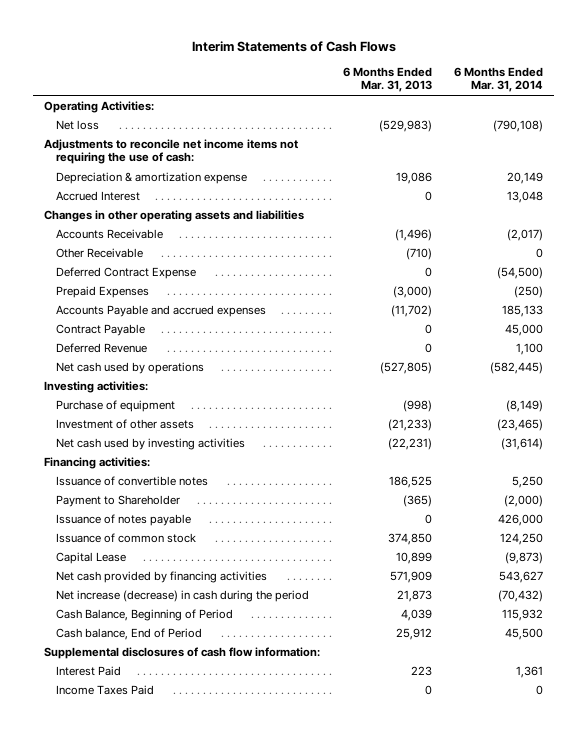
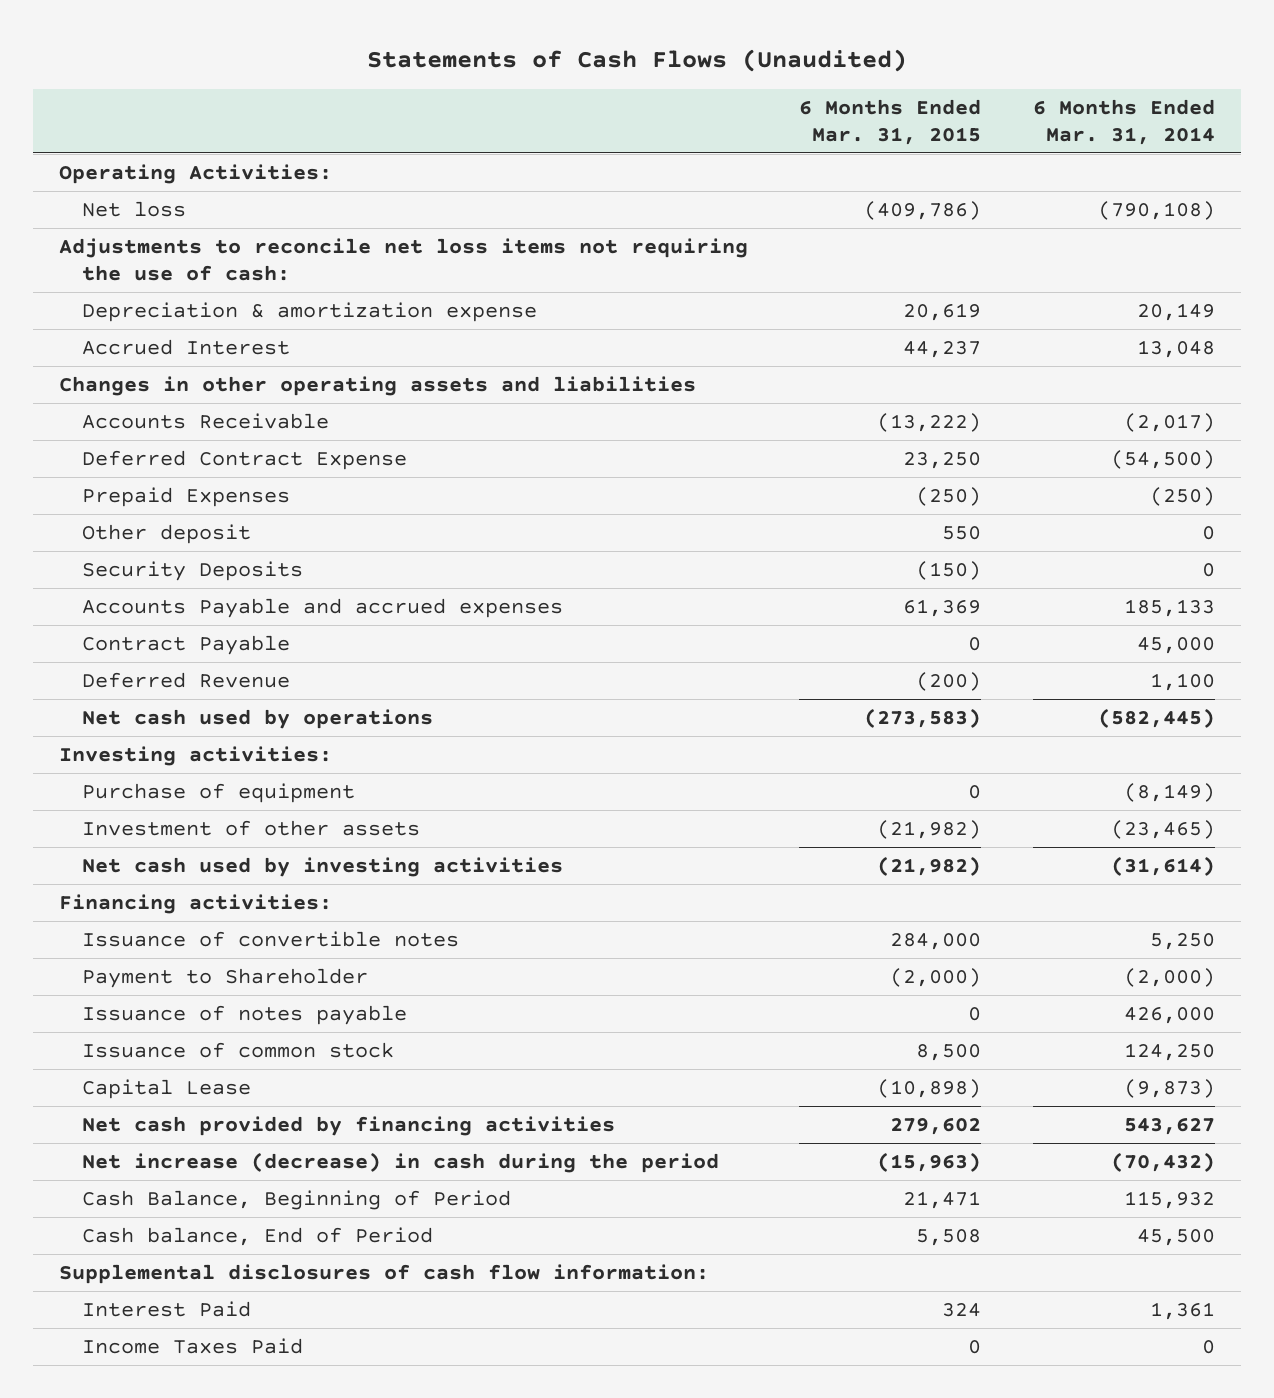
[191,40,396,52] Interim Statements of Cash Flows -> [366,48,907,72] Statements of Cash Flows (Unaudited)
[342,66,432,93] 6 Months Ended Mar. 31, 2013 -> none
none -> [799,98,982,145] 6 Months Ended Mar. 31, 2015
[44,138,299,165] Adjustments to reconcile net income items not requiring the use of cash: -> [58,237,748,281] Adjustments to reconcile net loss items not requiring the use of cash:
[56,247,144,258] Other Receivable -> none
none -> [82,523,252,544] Other deposit
none -> [82,560,304,581] Security Deposits

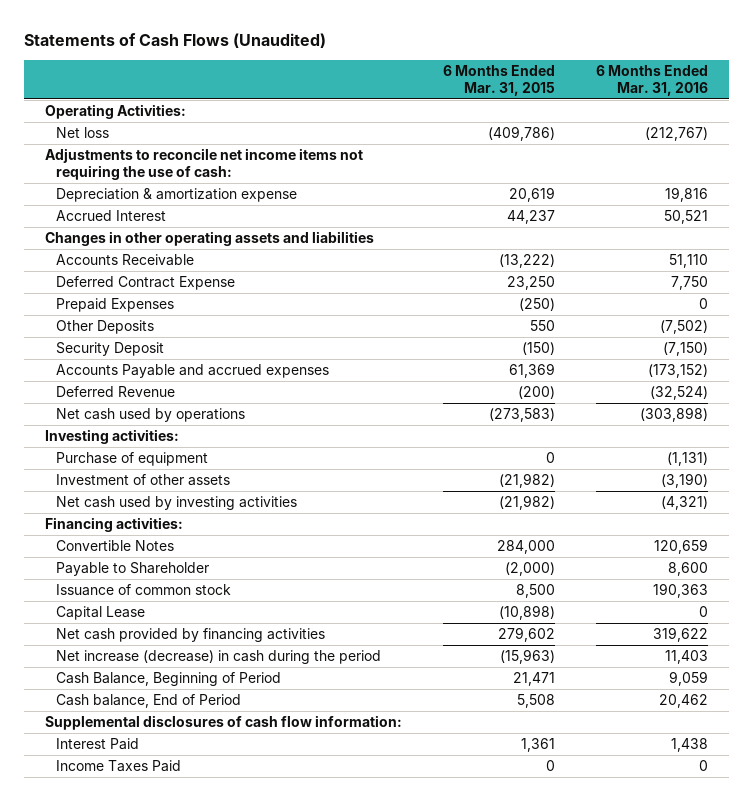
[1032,98,1215,145] 6 Months Ended Mar. 31, 2014 -> none
none -> [596,64,709,96] 6 Months Ended Mar. 31, 2016
[58,237,748,281] Adjustments to reconcile net loss items not requiring the use of cash: -> [44,148,363,181] Adjustments to reconcile net income items not requiring the use of cash:
[82,523,252,544] Other deposit -> [55,320,154,335] Other Deposits
[82,560,304,581] Security Deposits -> [55,342,164,357] Security Deposit
[82,634,291,655] Contract Payable -> none
[82,1004,408,1025] Issuance of notes payable -> none
[82,930,460,947] Issuance of convertible notes -> [55,540,174,552] Convertible Notes
[82,967,369,988] Payment to Shareholder -> [55,562,209,577] Payable to Shareholder
[942,1302,982,1317] 324 -> [521,738,556,753] 1,361

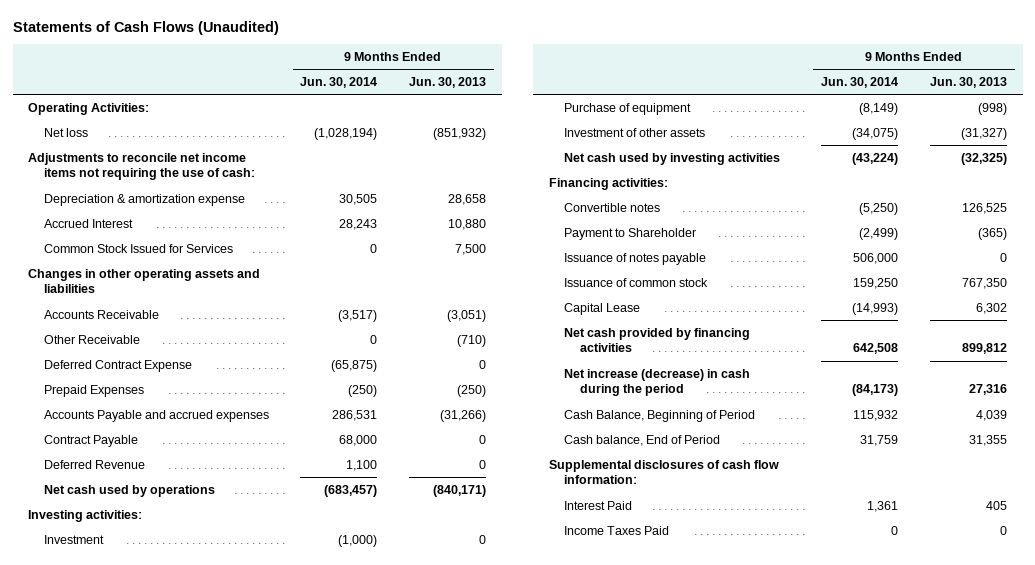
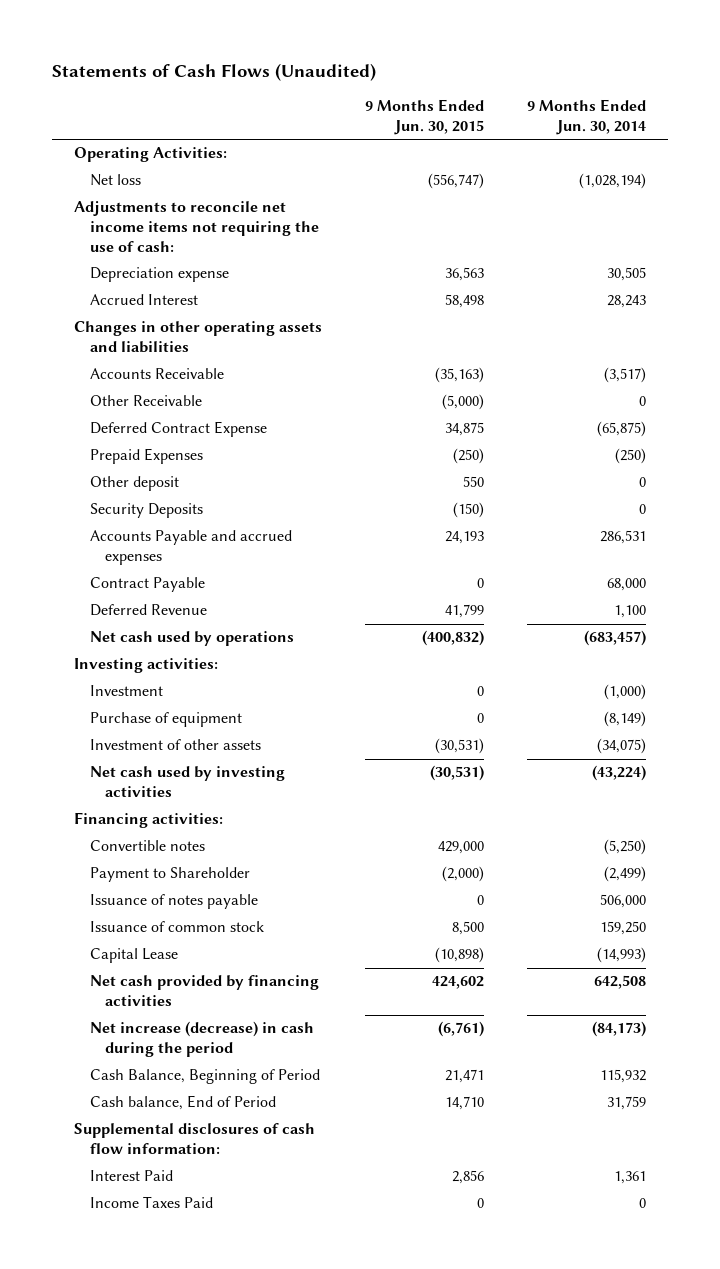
[409,77,487,89] Jun. 30, 2013 -> none
none -> [365,99,485,136] 9 Months Ended Jun. 30, 2015
[43,193,245,206] Depreciation & amortization expense -> [89,267,229,283] Depreciation expense
[43,243,233,253] Common Stock Issued for Services -> none
none -> [89,476,179,492] Other deposit
none -> [89,503,203,519] Security Deposits

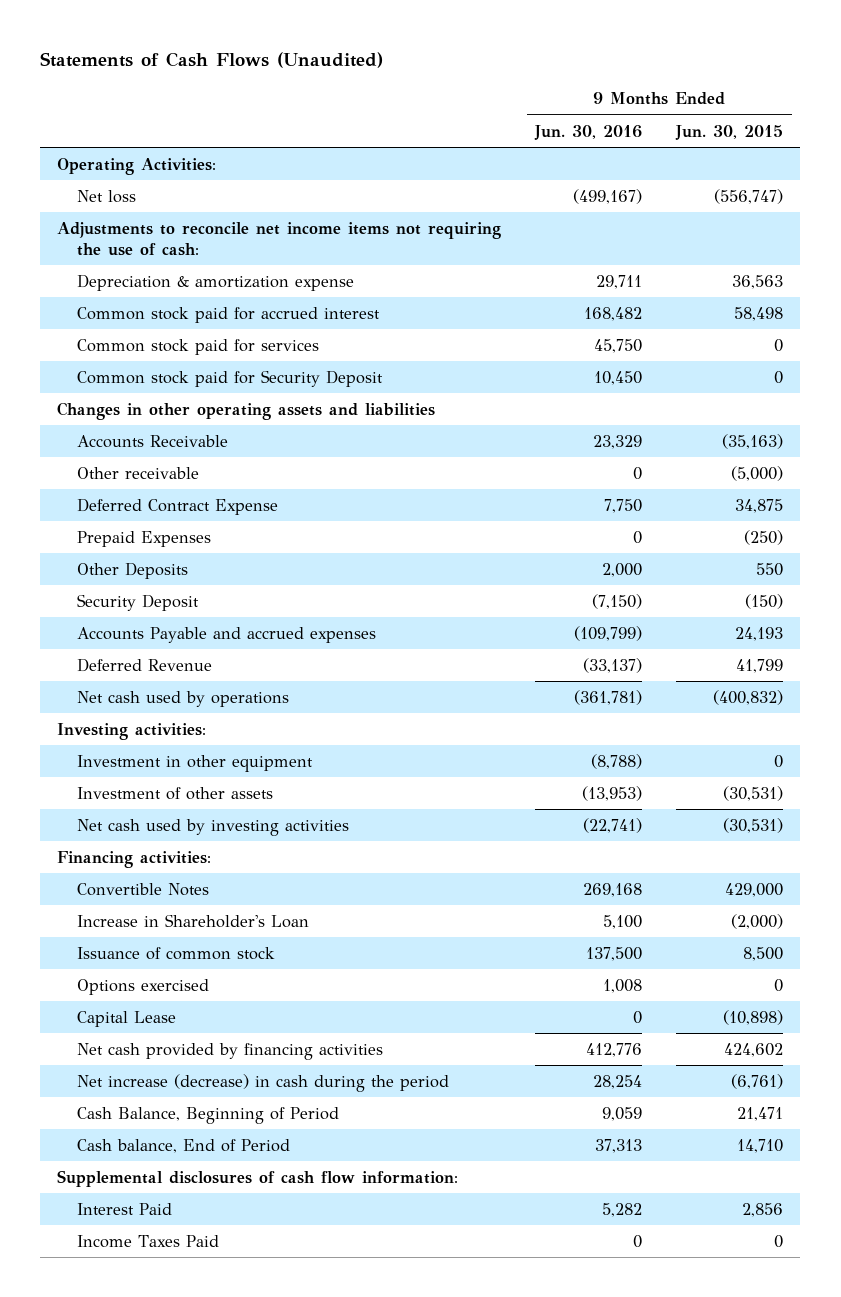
[527,99,647,136] 9 Months Ended Jun. 30, 2014 -> none
none -> [534,124,643,140] Jun. 30, 2016
[89,267,229,283] Depreciation expense -> [77,273,355,291] Depreciation & amortization expense
[89,294,198,306] Accrued Interest -> [77,306,381,323] Common stock paid for accrued interest
none -> [77,338,320,355] Common stock paid for services
none -> [77,369,384,387] Common stock paid for Security Deposit
[89,395,202,407] Other Receivable -> [77,466,200,479] Other receivable
[89,476,179,492] Other deposit -> [77,561,189,579] Other Deposits
[89,503,203,519] Security Deposits -> [77,593,200,611] Security Deposit
[89,577,205,593] Contract Payable -> none
[89,685,163,697] Investment -> none
[89,712,242,728] Purchase of equipment -> [77,754,314,772] Investment in other equipment
[89,894,258,910] Issuance of notes payable -> none
[89,840,205,852] Convertible notes -> [77,882,210,896] Convertible Notes
[89,867,250,883] Payment to Shareholder -> [77,913,310,928] Increase in Shareholder's Loan
none -> [77,978,210,995] Options exercised

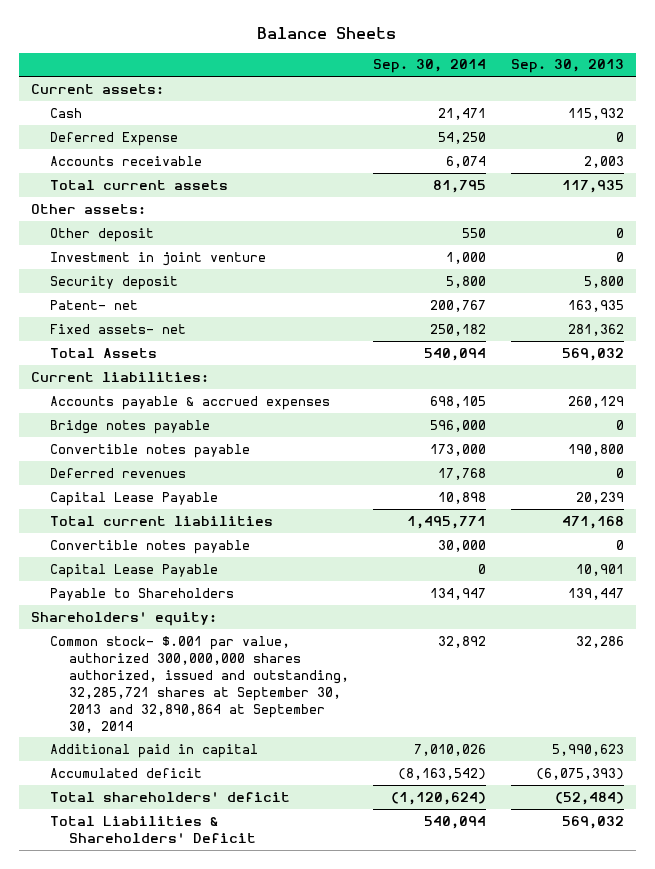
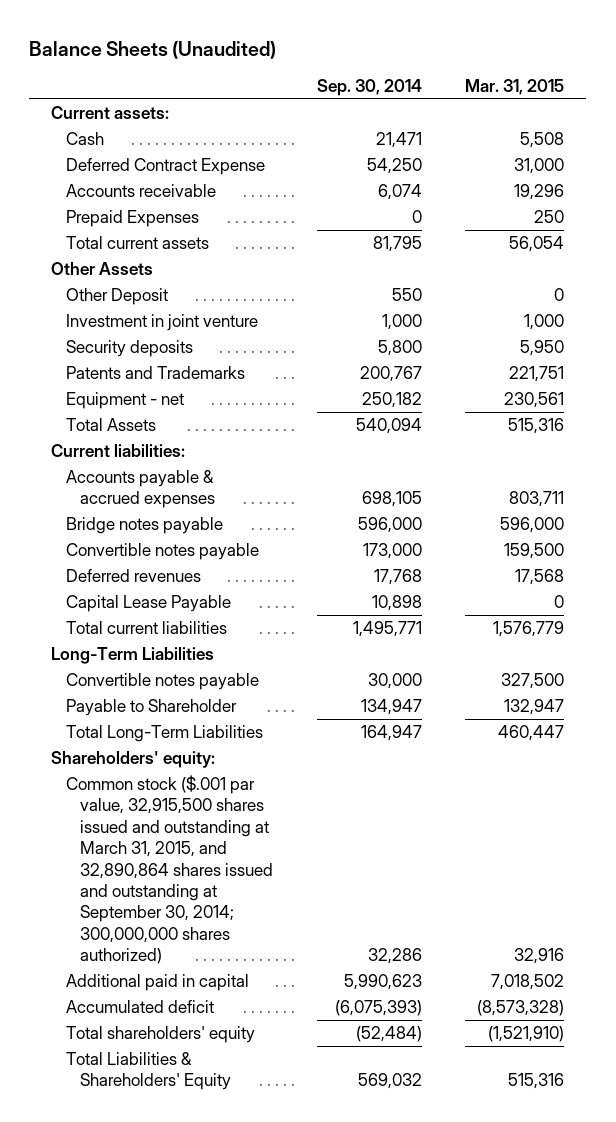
[257,27,397,40] Balance Sheets -> [29,40,277,59] Balance Sheets (Unaudited)
[510,59,624,74] Sep. 30, 2013 -> none
none -> [465,78,565,95] Mar. 31, 2015
[50,131,179,146] Deferred Expense -> [65,158,265,176] Deferred Contract Expense
none -> [65,210,199,228] Prepaid Expenses
[31,203,147,214] Other assets: -> [51,262,154,276] Other Assets
[50,227,155,242] Other deposit -> [65,288,168,306] Other Deposit
[50,275,179,290] Security deposit -> [65,340,193,358] Security deposits
[50,299,139,310] Patent- net -> [65,366,245,380] Patents and Trademarks
[50,323,187,334] Fixed assets- net -> [65,392,184,410] Equipment - net
none -> [51,647,215,665] Long-Term Liabilities
[50,563,219,578] Capital Lease Payable -> none
[50,587,235,601] Payable to Shareholders -> [65,699,237,717] Payable to Shareholder
none -> [65,725,263,743] Total Long-Term Liabilities
[50,635,350,733] Common stock- $.001 par value, authorized 300,000,000 shares authorized, issued and outstanding, 32,285,721 shares at September 30, 2013 and 32,890,864 at September 30, 2014 -> [65,775,273,965] Common stock ($.001 par value, 32,915,500 shares issued and outstanding at March 31, 2015, and 32,890,864 shares issued and outstanding at September 30, 2014; 300,000,000 shares authorized)
[438,635,487,648] 32,892 -> [367,948,422,965] 32,286
[414,743,487,756] 7,010,026 -> [343,974,422,991] 5,990,623
[398,767,487,780] (8,163,542) -> [334,1000,422,1017] (6,075,393)
[50,791,291,802] Total shareholders' deficit -> [65,1026,255,1044] Total shareholders' equity
[391,791,487,805] (1,120,624) -> [355,1026,422,1043] (52,484)
[50,815,257,843] Total Liabilities & Shareholders' Deficit -> [65,1052,231,1091] Total Liabilities & Shareholders' Equity
[424,815,487,829] 540,094 -> [357,1073,422,1090] 569,032

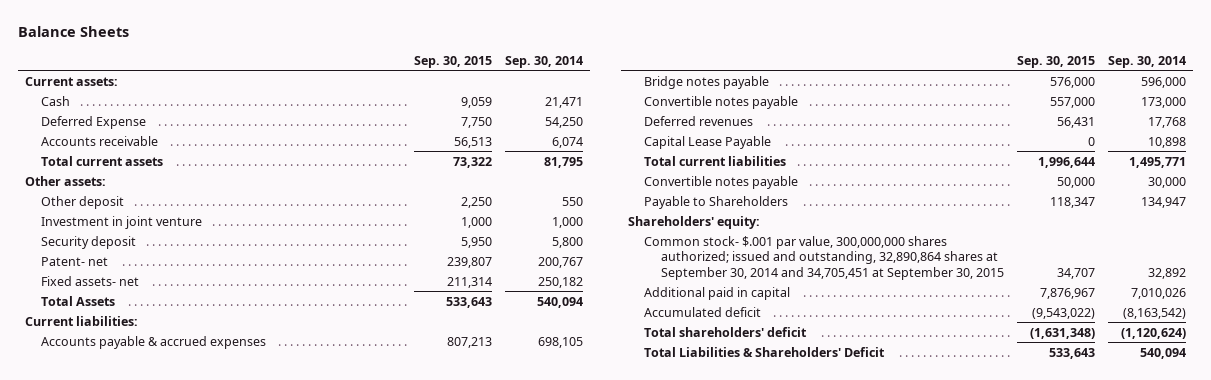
[29,40,277,59] Balance Sheets (Unaudited) -> [18,26,130,38] Balance Sheets
[465,78,565,95] Mar. 31, 2015 -> none
none -> [413,55,492,68] Sep. 30, 2015
[65,158,265,176] Deferred Contract Expense -> [41,115,147,129] Deferred Expense
[65,210,199,228] Prepaid Expenses -> none
[51,262,154,276] Other Assets -> [24,175,106,186] Other assets:
[65,288,168,306] Other Deposit -> [41,195,125,209] Other deposit
[65,340,193,358] Security deposits -> [41,235,137,249] Security deposit
[65,366,245,380] Patents and Trademarks -> [41,256,109,266] Patent- net
[65,392,184,410] Equipment - net -> [41,275,140,286] Fixed assets- net
[51,647,215,665] Long-Term Liabilities -> none
[65,725,263,743] Total Long-Term Liabilities -> none
[65,699,237,717] Payable to Shareholder -> [644,195,789,209] Payable to Shareholders
[65,775,273,965] Common stock ($.001 par value, 32,915,500 shares issued and outstanding at March 31, 2015, and 32,890,864 shares issued and outstanding at September 30, 2014; 300,000,000 shares authorized) -> [644,235,1004,280] Common stock- $.001 par value, 300,000,000 shares authorized; issued and outstanding, 32,890,864 shares at September 30, 2014 and 34,705,451 at September 30, 2015
[367,948,422,965] 32,286 -> [1148,267,1187,279] 32,892
[343,974,422,991] 5,990,623 -> [1131,287,1187,299] 7,010,026
[334,1000,422,1017] (6,075,393) -> [1123,307,1187,319] (8,163,542)
[65,1026,255,1044] Total shareholders' equity -> [644,326,808,337] Total shareholders' deficit
[355,1026,422,1043] (52,484) -> [1121,327,1187,339] (1,120,624)
[65,1052,231,1091] Total Liabilities & Shareholders' Equity -> [644,346,886,357] Total Liabilities & Shareholders' Deficit
[357,1073,422,1090] 569,032 -> [1140,347,1187,359] 540,094

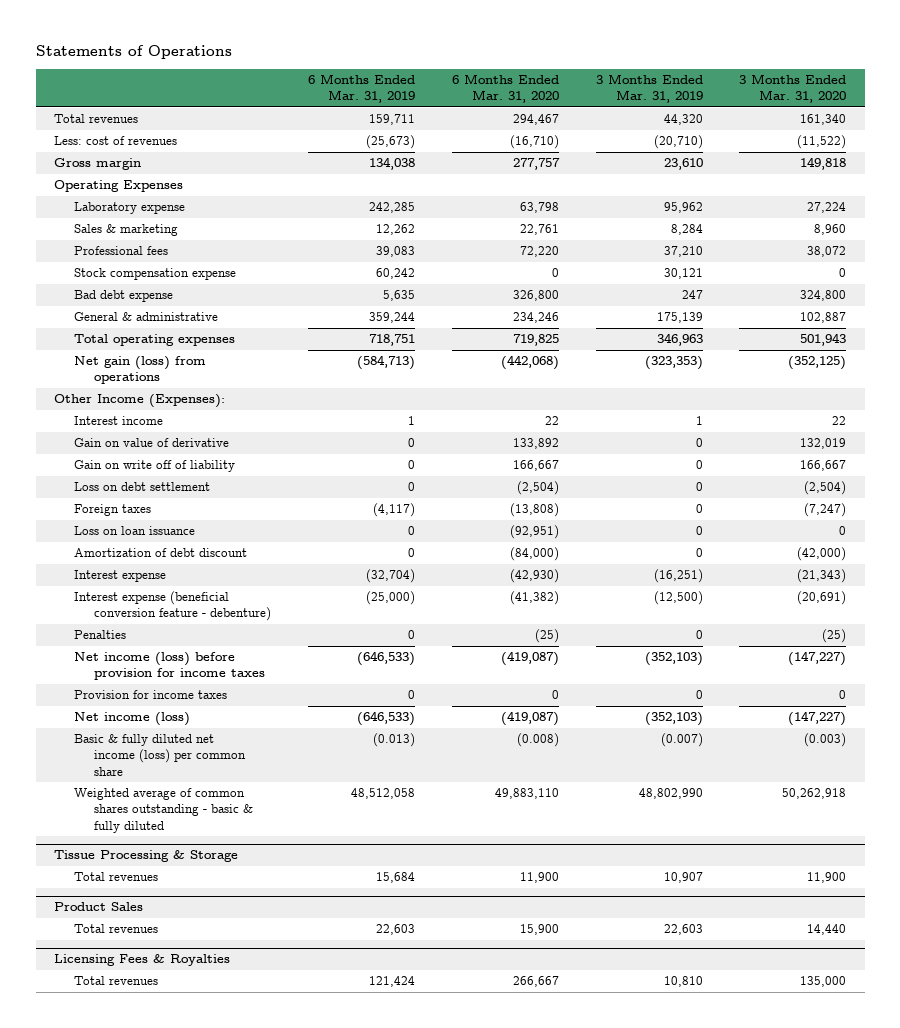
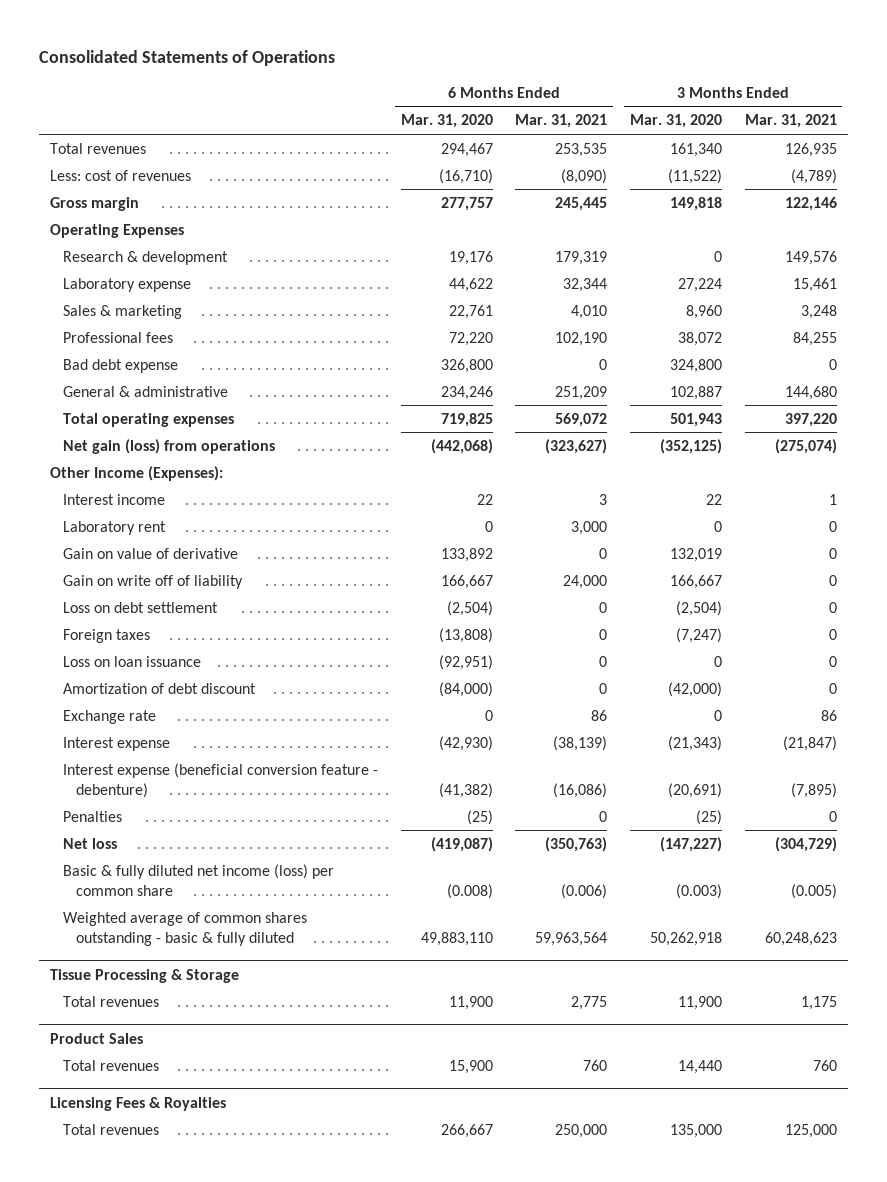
[35,44,232,59] Statements of Operations -> [38,50,335,67] Consolidated Statements of Operations
[307,74,415,104] 6 Months Ended Mar. 31, 2019 -> none
[595,74,703,104] 3 Months Ended Mar. 31, 2019 -> none
none -> [515,114,608,129] Mar. 31, 2021
none -> [744,114,837,129] Mar. 31, 2021
none -> [62,250,228,265] Research & development
[519,202,559,214] 63,798 -> [448,277,493,292] 44,622
[73,268,236,281] Stock compensation expense -> none
none -> [62,520,166,535] Laboratory rent
none -> [62,709,156,724] Exchange rate
[73,652,265,681] Net income (loss) before provision for income taxes -> none
[73,690,227,700] Provision for income taxes -> none
[73,712,190,727] Net income (loss) -> [62,837,117,849] Net loss

